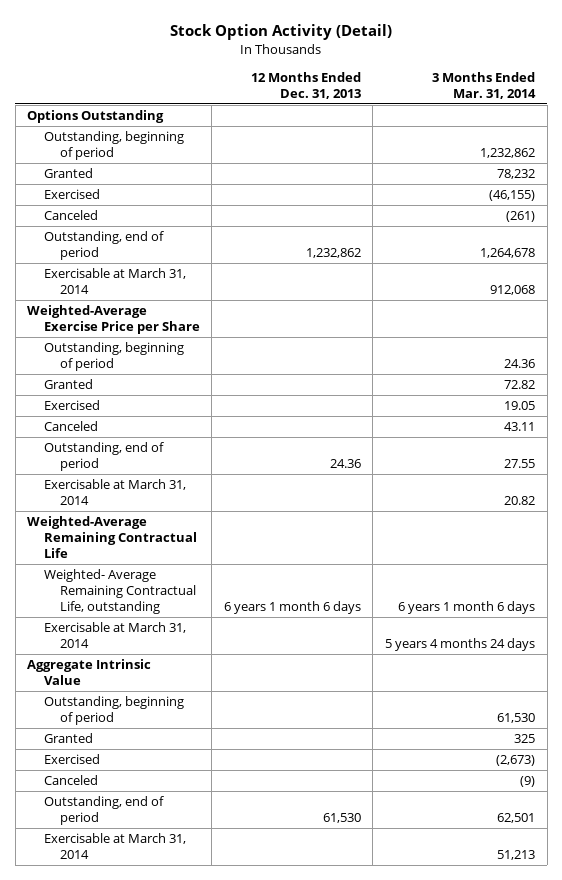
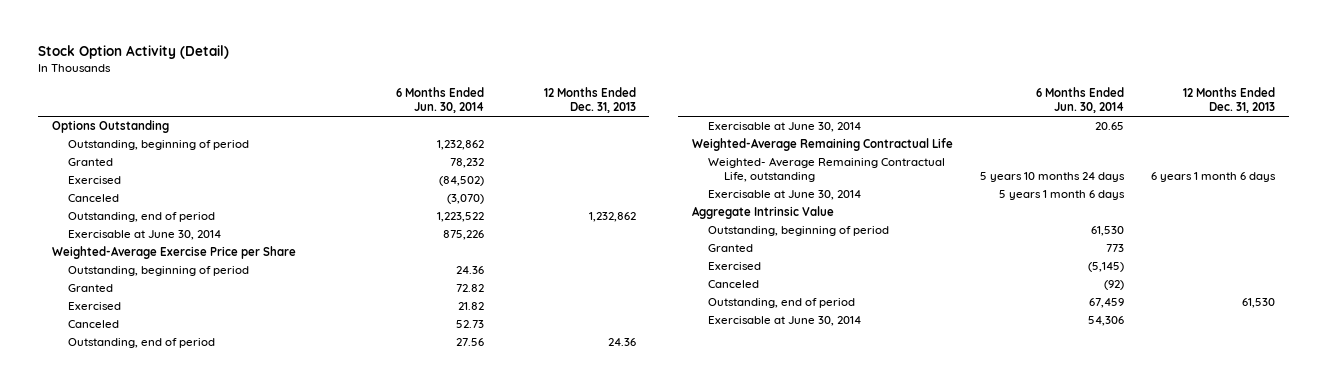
[431,71,536,100] 3 Months Ended Mar. 31, 2014 -> none
none -> [396,86,485,114] 6 Months Ended Jun. 30, 2014
[43,268,186,295] Exercisable at March 31, 2014 -> [68,230,222,241] Exercisable at June 30, 2014
[43,479,186,506] Exercisable at March 31, 2014 -> [707,122,861,133] Exercisable at June 30, 2014
[43,622,186,649] Exercisable at March 31, 2014 -> [707,190,861,201] Exercisable at June 30, 2014
[43,833,186,860] Exercisable at March 31, 2014 -> [707,316,861,327] Exercisable at June 30, 2014

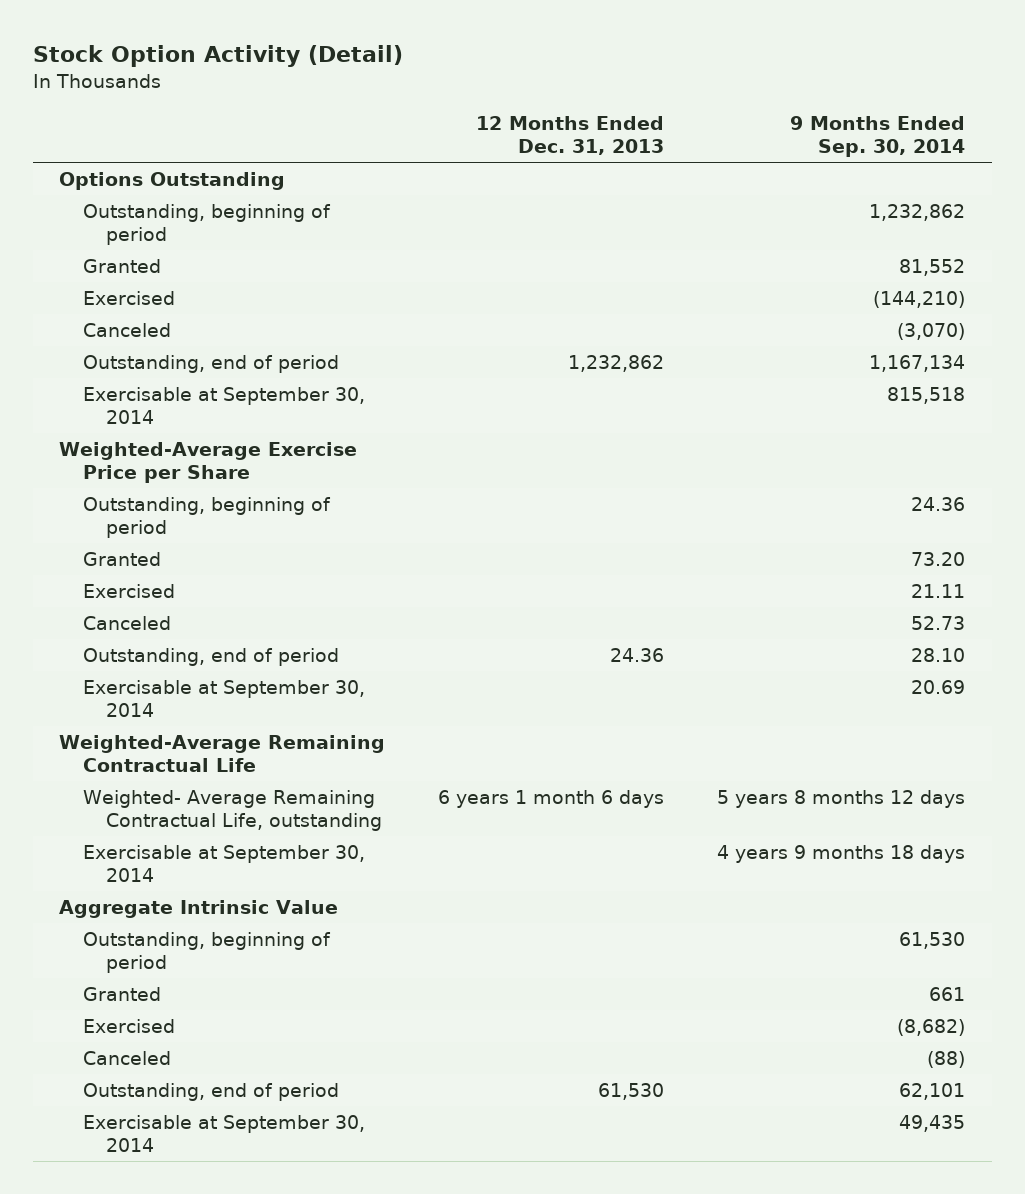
[396,86,485,114] 6 Months Ended Jun. 30, 2014 -> none
none -> [790,116,966,158] 9 Months Ended Sep. 30, 2014
[68,230,222,241] Exercisable at June 30, 2014 -> [82,386,365,425] Exercisable at September 30, 2014
[707,122,861,133] Exercisable at June 30, 2014 -> [82,679,365,718] Exercisable at September 30, 2014
[707,190,861,201] Exercisable at June 30, 2014 -> [82,844,365,883] Exercisable at September 30, 2014
[707,316,861,327] Exercisable at June 30, 2014 -> [82,1114,365,1153] Exercisable at September 30, 2014

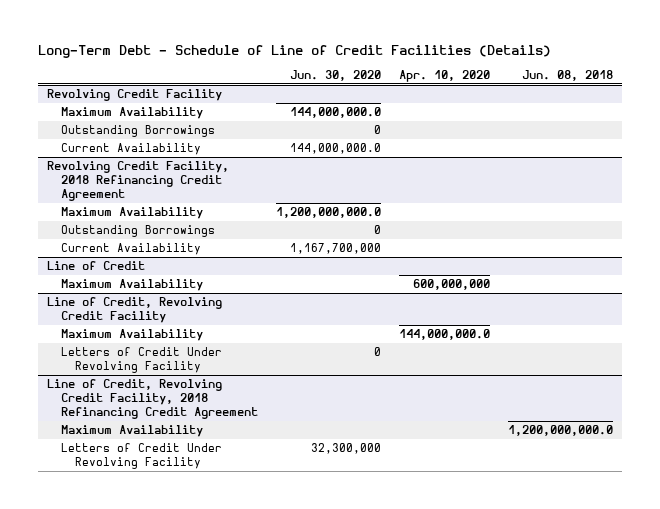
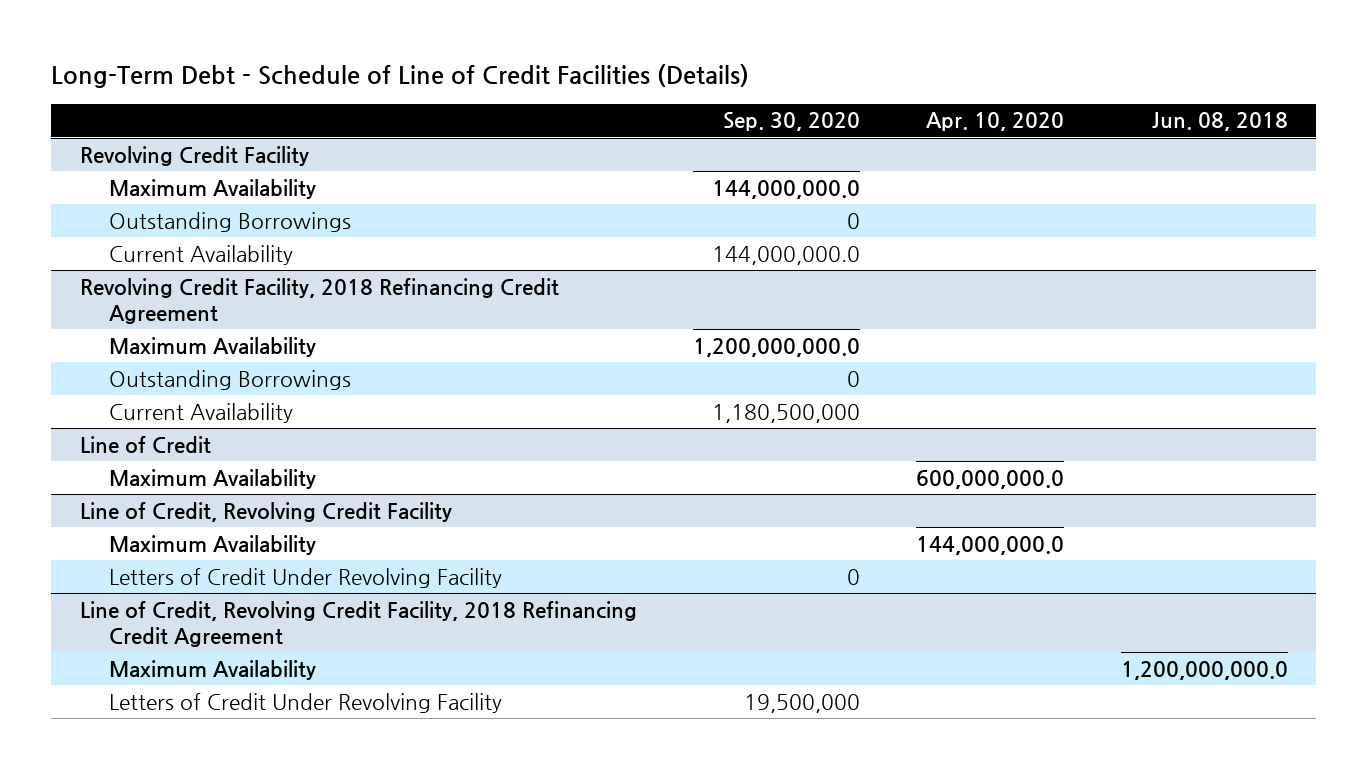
[289,69,381,81] Jun. 30, 2020 -> none
none -> [722,112,860,132] Sep. 30, 2020
[412,279,490,291] 600,000,000 -> [916,469,1065,489] 600,000,000.0

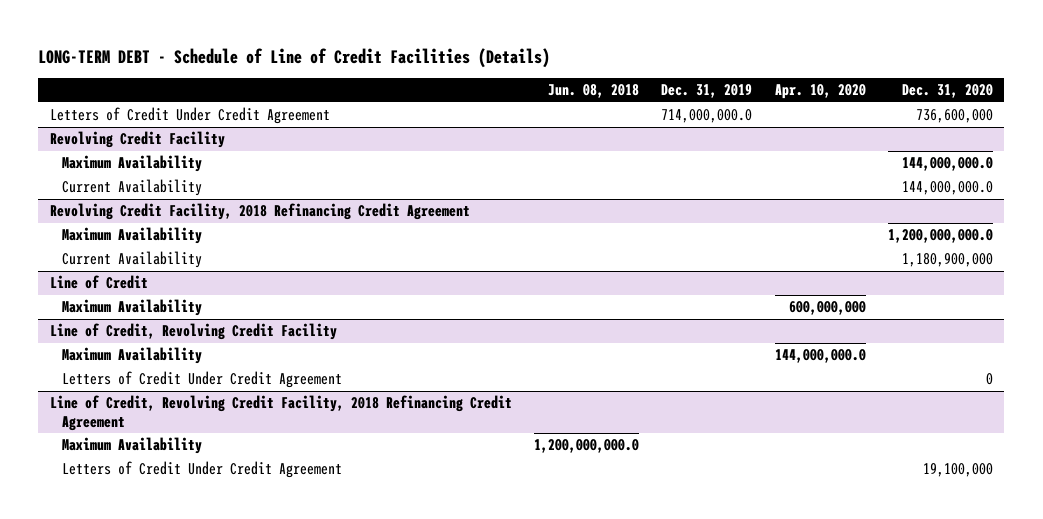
[51,64,750,89] Long-Term Debt - Schedule of Line of Credit Facilities (Details) -> [38,47,551,68] LONG-TERM DEBT - Schedule of Line of Credit Facilities (Details)
[722,112,860,132] Sep. 30, 2020 -> none
none -> [661,84,753,99] Dec. 31, 2019
none -> [901,84,993,99] Dec. 31, 2020
none -> [49,107,330,125] Letters of Credit Under Credit Agreement
[108,211,351,232] Outstanding Borrowings -> none
[108,369,351,390] Outstanding Borrowings -> none
[916,469,1065,489] 600,000,000.0 -> [788,301,866,316] 600,000,000
[108,567,502,588] Letters of Credit Under Revolving Facility -> [61,371,342,389] Letters of Credit Under Credit Agreement
[108,692,502,713] Letters of Credit Under Revolving Facility -> [61,461,342,479] Letters of Credit Under Credit Agreement

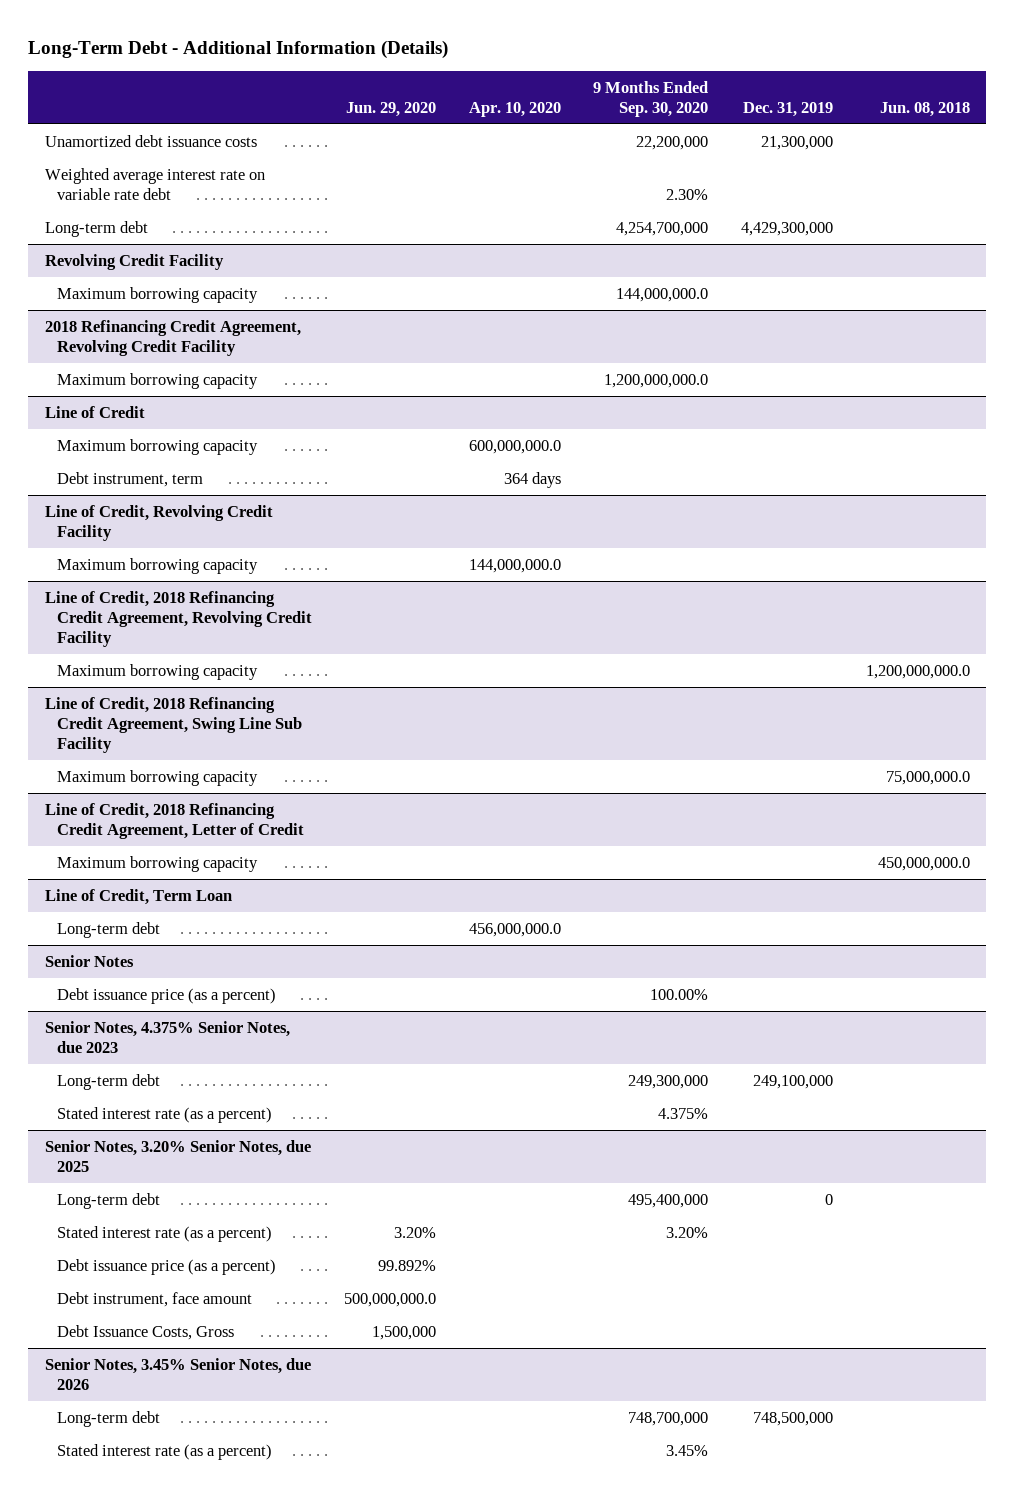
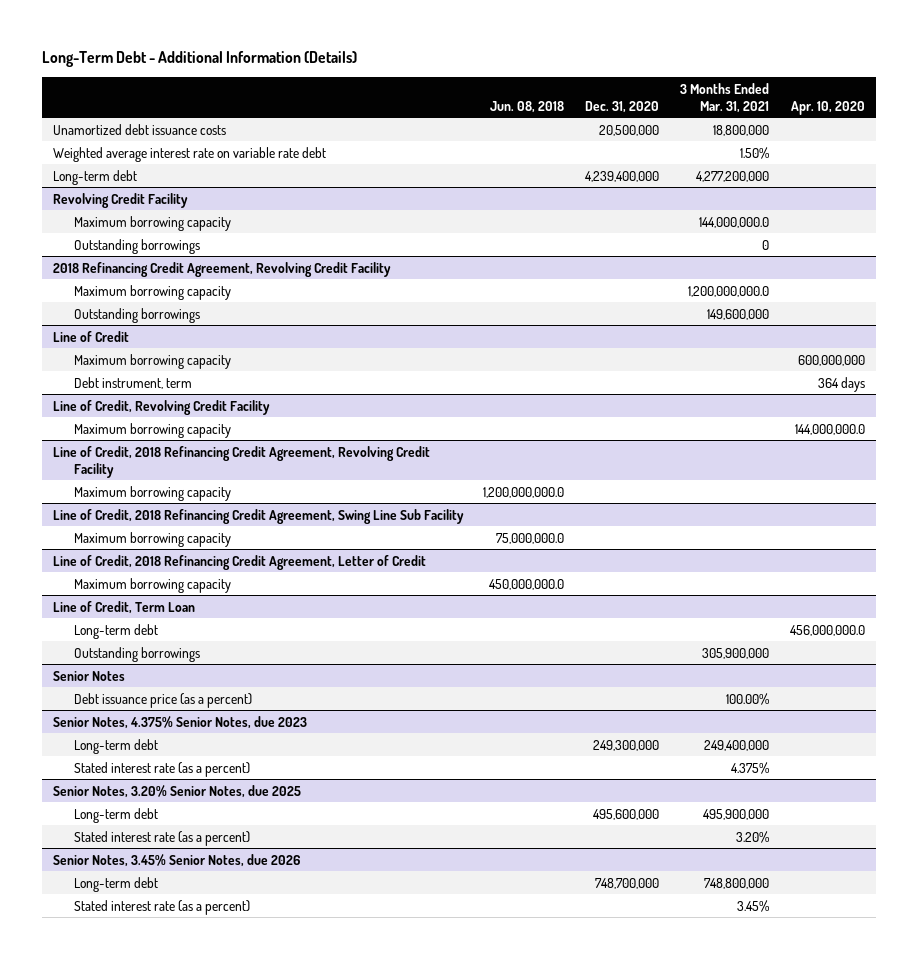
[346,101,437,117] Jun. 29, 2020 -> none
[593,80,709,117] 9 Months Ended Sep. 30, 2020 -> none
[742,101,833,117] Dec. 31, 2019 -> none
none -> [585,100,660,113] Dec. 31, 2020
none -> [680,82,770,113] 3 Months Ended Mar. 31, 2021
none -> [74,238,201,254] Outstanding borrowings
none -> [74,307,201,323] Outstanding borrowings
[468,439,561,454] 600,000,000.0 -> [798,354,866,366] 600,000,000
none -> [74,646,201,662] Outstanding borrowings
[56,1258,276,1275] Debt issuance price (as a percent) -> none
[56,1291,252,1307] Debt instrument, face amount -> none
[56,1324,234,1340] Debt Issuance Costs, Gross -> none

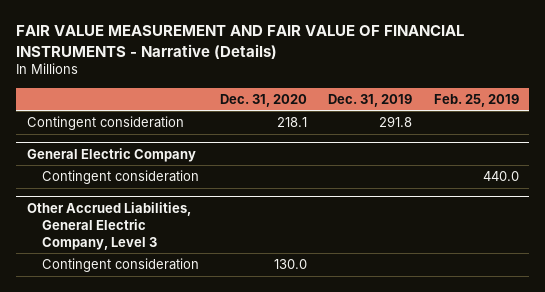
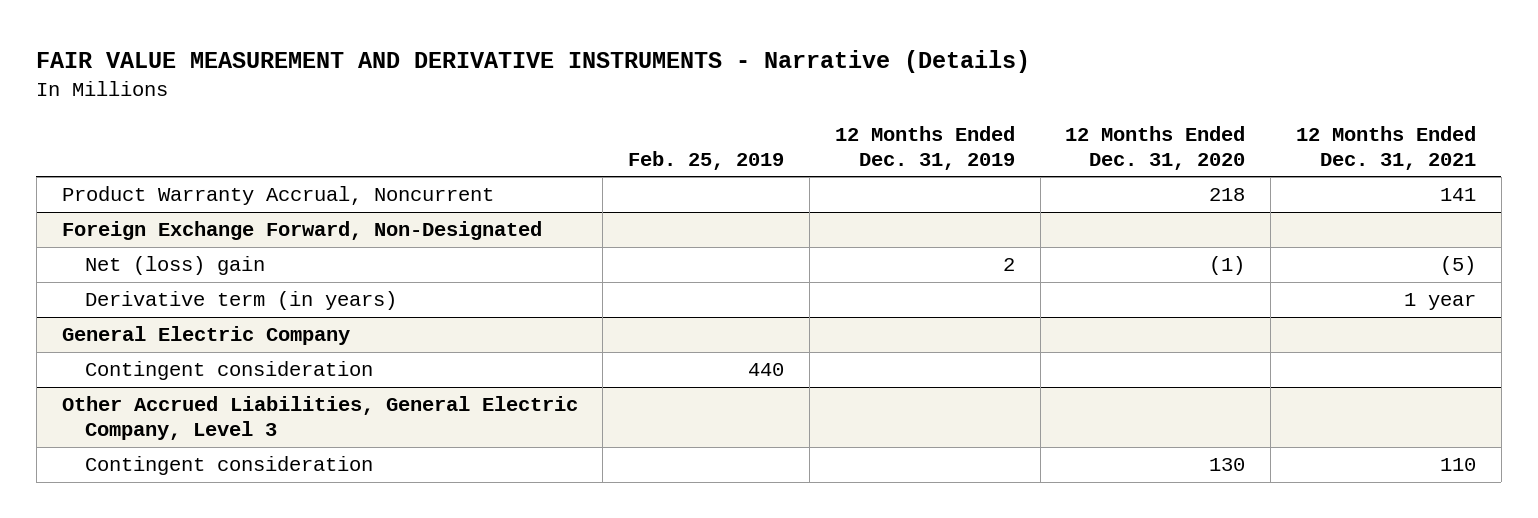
[15,25,464,59] FAIR VALUE MEASUREMENT AND FAIR VALUE OF FINANCIAL INSTRUMENTS - Narrative (Details) -> [36,50,1031,74] FAIR VALUE MEASUREMENT AND DERIVATIVE INSTRUMENTS - Narrative (Details)
[220,93,308,107] Dec. 31, 2020 -> none
[328,93,413,107] Dec. 31, 2019 -> none
none -> [834,125,1015,170] 12 Months Ended Dec. 31, 2019
none -> [1065,125,1246,170] 12 Months Ended Dec. 31, 2020
none -> [1296,125,1477,170] 12 Months Ended Dec. 31, 2021
[26,116,184,131] Contingent consideration -> [61,186,494,206] Product Warranty Accrual, Noncurrent
none -> [61,221,542,241] Foreign Exchange Forward, Non-Designated
none -> [85,256,266,276] Net (loss) gain
none -> [85,291,398,311] Derivative term (in years)
[482,171,519,182] 440.0 -> [748,363,785,377] 440

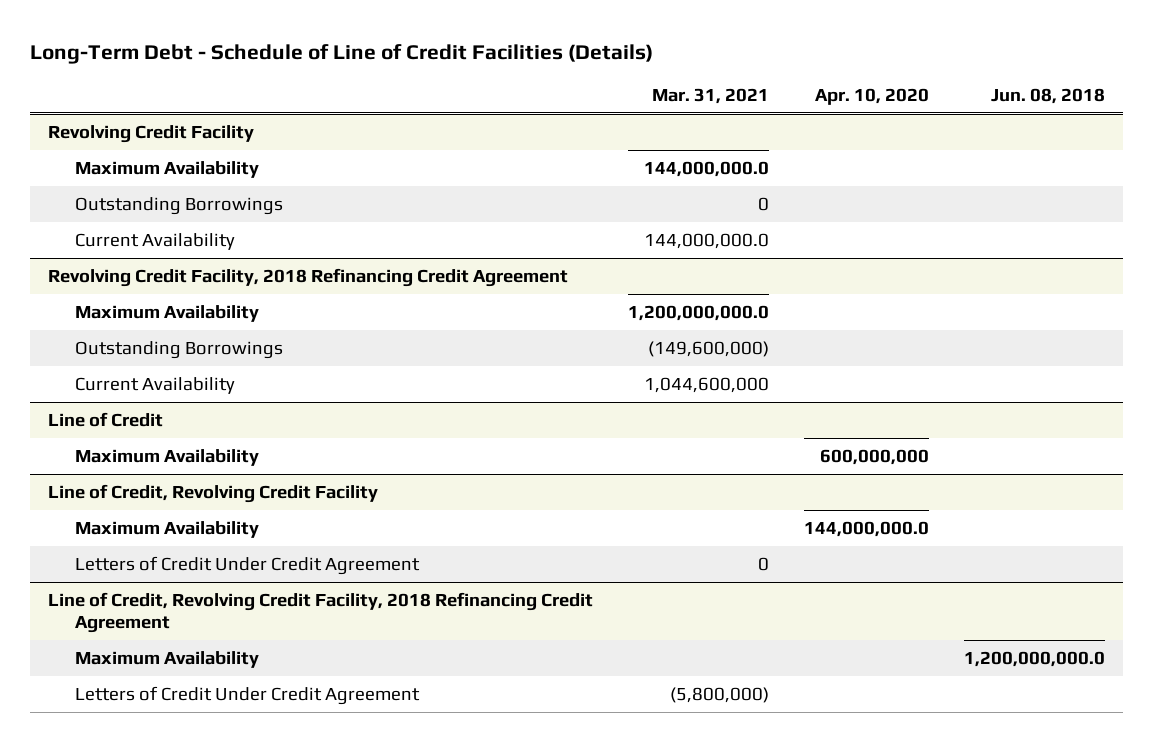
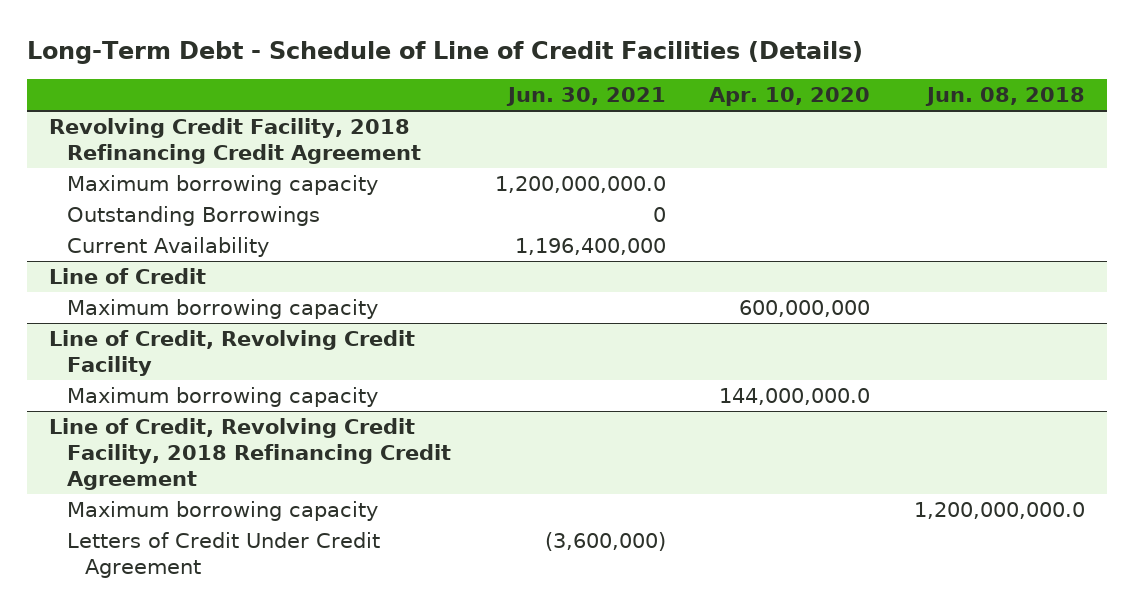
[651,87,769,104] Mar. 31, 2021 -> none
none -> [505,87,666,107] Jun. 30, 2021
[47,124,254,143] Revolving Credit Facility -> none
[74,160,259,178] Maximum Availability -> none
[74,196,283,215] Outstanding Borrowings -> none
[74,232,235,250] Current Availability -> none
[74,304,259,322] Maximum Availability -> [67,174,379,195] Maximum borrowing capacity
[74,448,259,466] Maximum Availability -> [67,298,379,319] Maximum borrowing capacity
[74,555,420,575] Letters of Credit Under Credit Agreement -> none
[74,520,259,538] Maximum Availability -> [67,386,379,407] Maximum borrowing capacity
[74,650,259,668] Maximum Availability -> [67,500,379,521] Maximum borrowing capacity

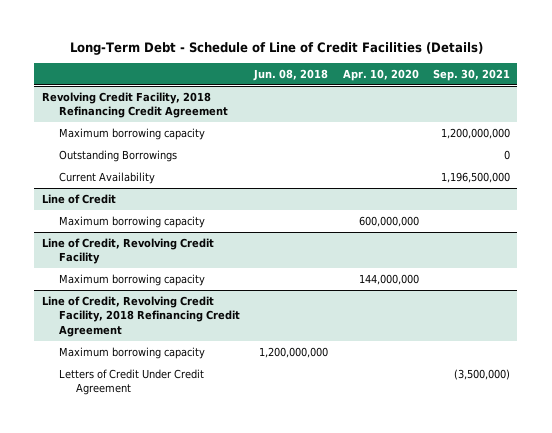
[505,87,666,107] Jun. 30, 2021 -> none
none -> [432,68,510,81] Sep. 30, 2021
[719,387,871,405] 144,000,000.0 -> [358,274,419,286] 144,000,000
[913,501,1085,519] 1,200,000,000.0 -> [259,347,329,359] 1,200,000,000

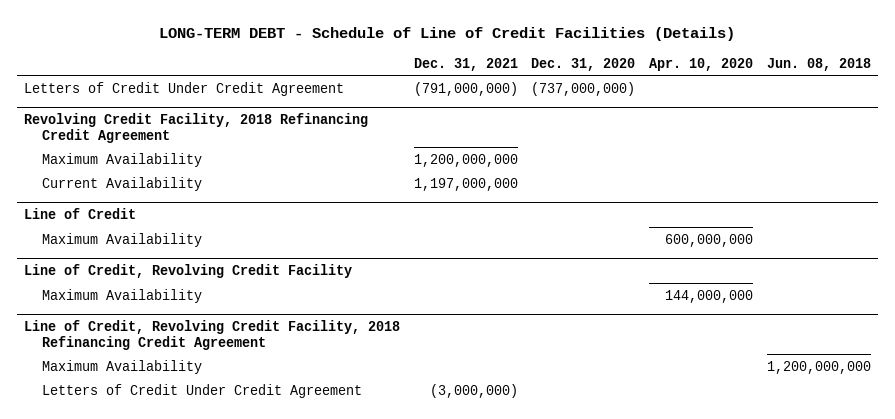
[69,41,483,55] Long-Term Debt - Schedule of Line of Credit Facilities (Details) -> [159,26,736,41] LONG-TERM DEBT - Schedule of Line of Credit Facilities (Details)
[432,68,510,81] Sep. 30, 2021 -> none
none -> [413,57,518,71] Dec. 31, 2021
none -> [531,57,636,71] Dec. 31, 2020
none -> [23,81,344,96] Letters of Credit Under Credit Agreement
[58,150,177,163] Outstanding Borrowings -> none
[58,128,205,141] Maximum borrowing capacity -> [41,152,202,167] Maximum Availability
[58,216,205,229] Maximum borrowing capacity -> [41,232,202,247] Maximum Availability
[58,274,205,287] Maximum borrowing capacity -> [41,288,202,303] Maximum Availability
[58,347,205,360] Maximum borrowing capacity -> [41,359,202,374] Maximum Availability

